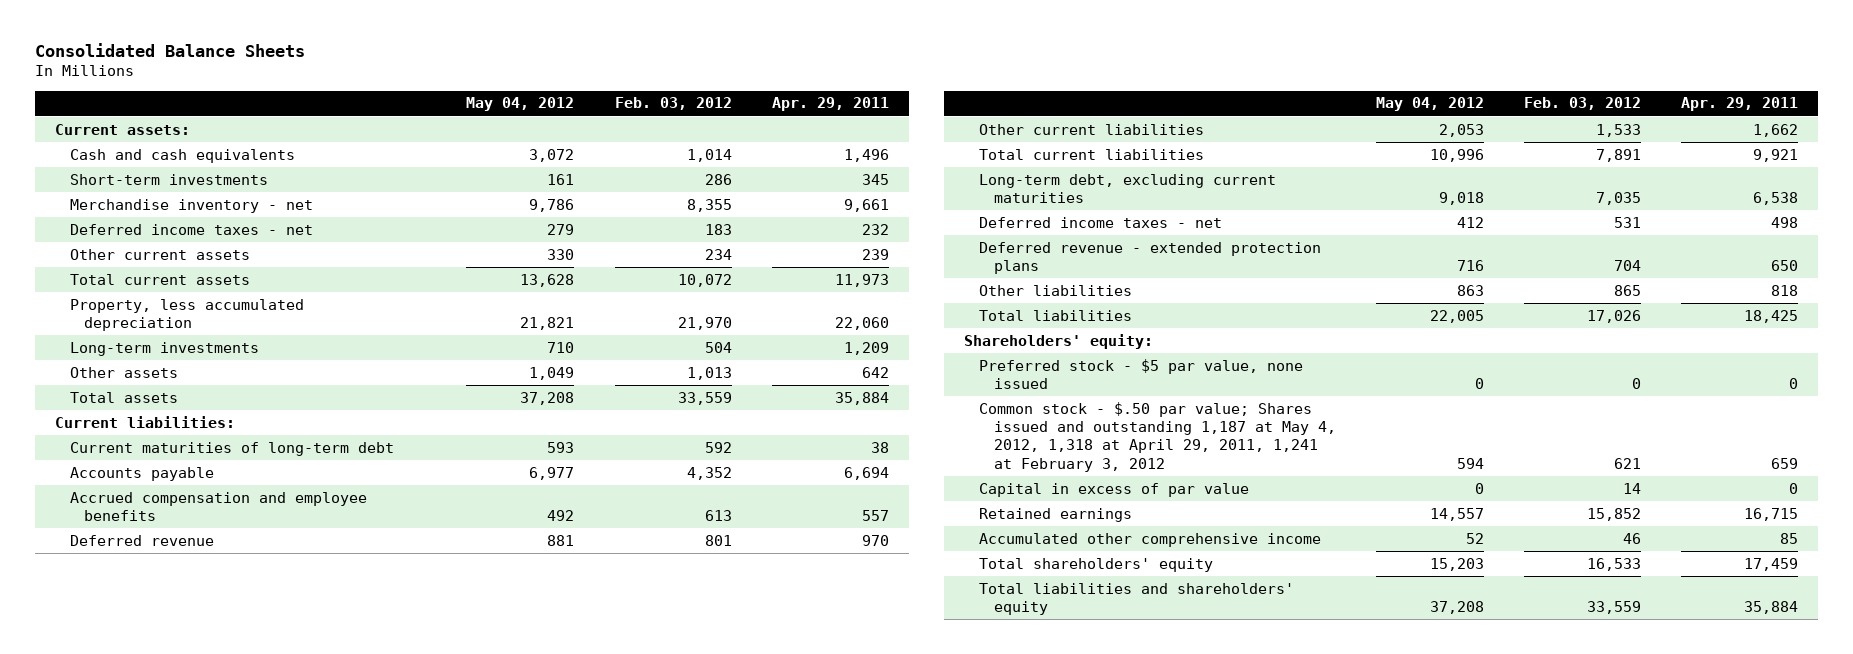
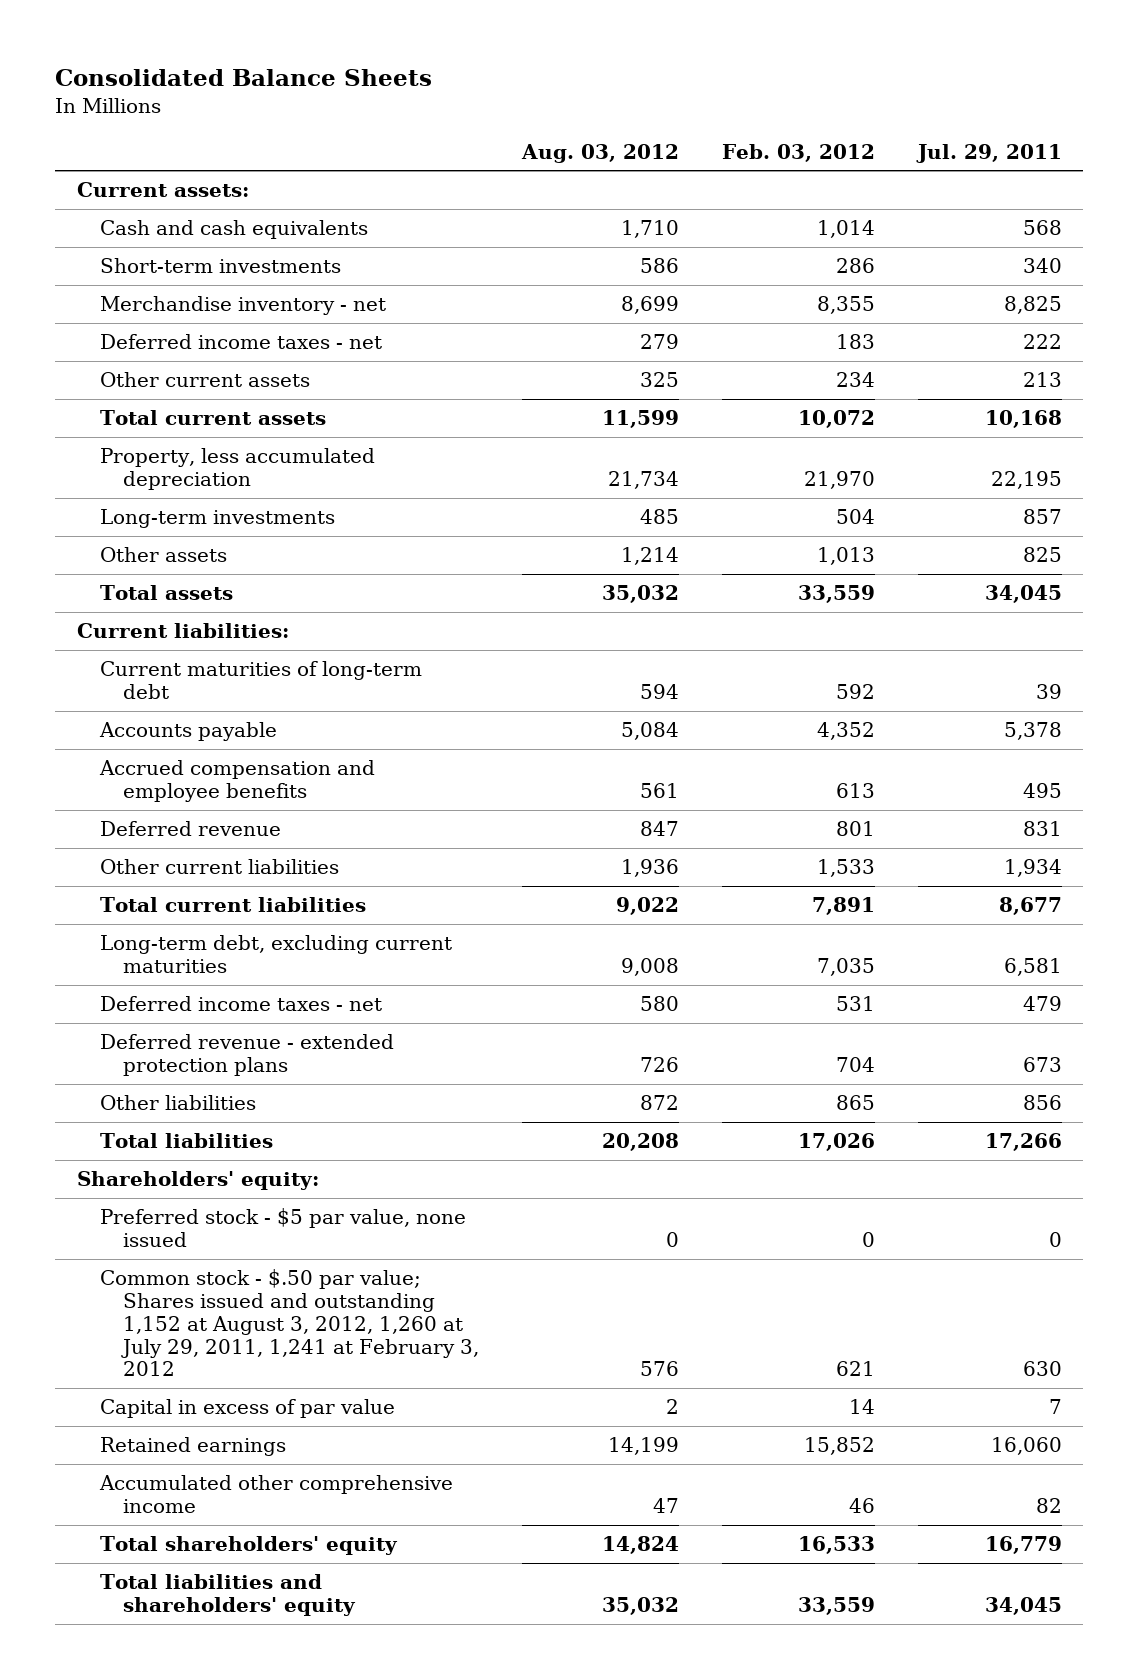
[466,97,575,112] May 04, 2012 -> none
[771,97,889,112] Apr. 29, 2011 -> none
none -> [521,143,680,163] Aug. 03, 2012
none -> [915,143,1062,163] Jul. 29, 2011
[979,401,1336,472] Common stock - $.50 par value; Shares issued and outstanding 1,187 at May 4, 2012, 1,318 at April 29, 2011, 1,241 at February 3, 2012 -> [100,1269,480,1377] Common stock - $.50 par value; Shares issued and outstanding 1,152 at August 3, 2012, 1,260 at July 29, 2011, 1,241 at February 3, 2012

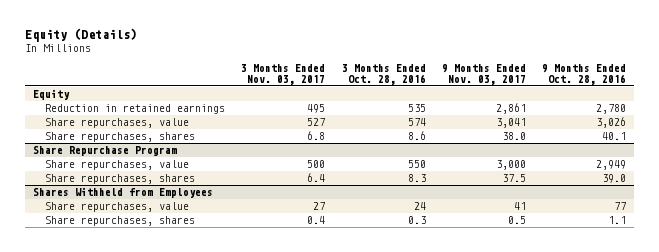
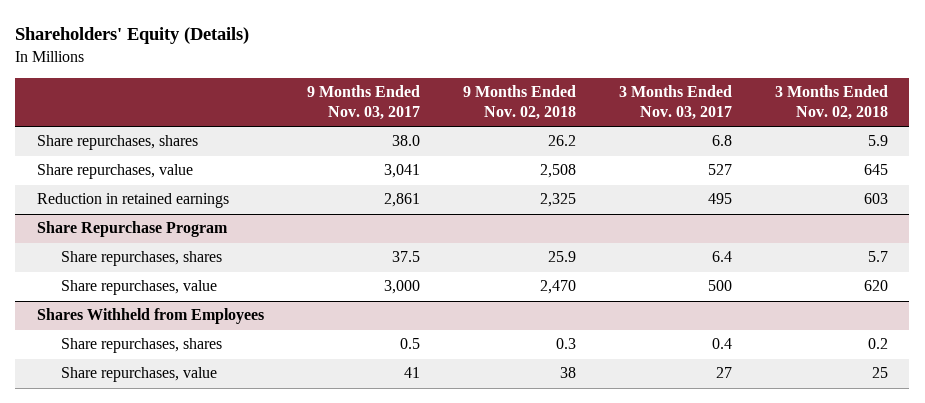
[25,28,138,43] Equity (Details) -> [15,27,250,45] Shareholders' Equity (Details)
[341,63,426,86] 3 Months Ended Oct. 28, 2016 -> none
[542,63,627,86] 9 Months Ended Oct. 28, 2016 -> none
none -> [462,85,576,121] 9 Months Ended Nov. 02, 2018
none -> [774,85,888,121] 3 Months Ended Nov. 02, 2018
[33,89,71,101] Equity -> none
[44,118,189,129] Share repurchases, value -> [36,164,193,180] Share repurchases, value
[44,104,225,115] Reduction in retained earnings -> [36,193,229,209] Reduction in retained earnings
[44,160,189,171] Share repurchases, value -> [61,280,218,296] Share repurchases, value
[44,202,189,213] Share repurchases, value -> [61,367,218,383] Share repurchases, value

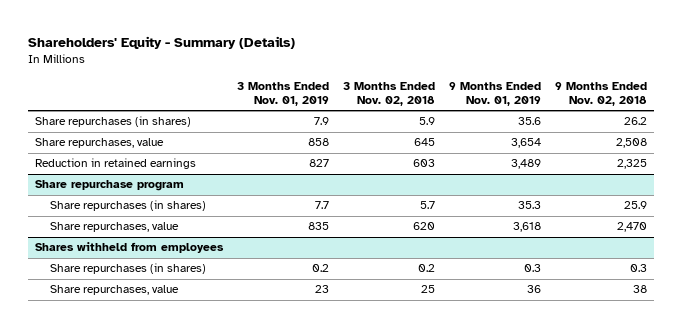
[15,27,250,45] Shareholders' Equity (Details) -> [28,35,296,49] Shareholders' Equity - Summary (Details)
[306,85,420,121] 9 Months Ended Nov. 03, 2017 -> none
[618,85,732,121] 3 Months Ended Nov. 03, 2017 -> none
none -> [237,81,330,107] 3 Months Ended Nov. 01, 2019
none -> [449,81,542,107] 9 Months Ended Nov. 01, 2019
[36,135,198,151] Share repurchases, shares -> [35,116,192,128] Share repurchases (in shares)
[36,221,228,238] Share Repurchase Program -> [35,180,185,192] Share repurchase program
[61,251,223,267] Share repurchases, shares -> [50,200,207,212] Share repurchases (in shares)
[36,308,264,325] Shares Withheld from Employees -> [35,242,225,254] Shares withheld from employees
[61,338,223,354] Share repurchases, shares -> [50,263,207,275] Share repurchases (in shares)

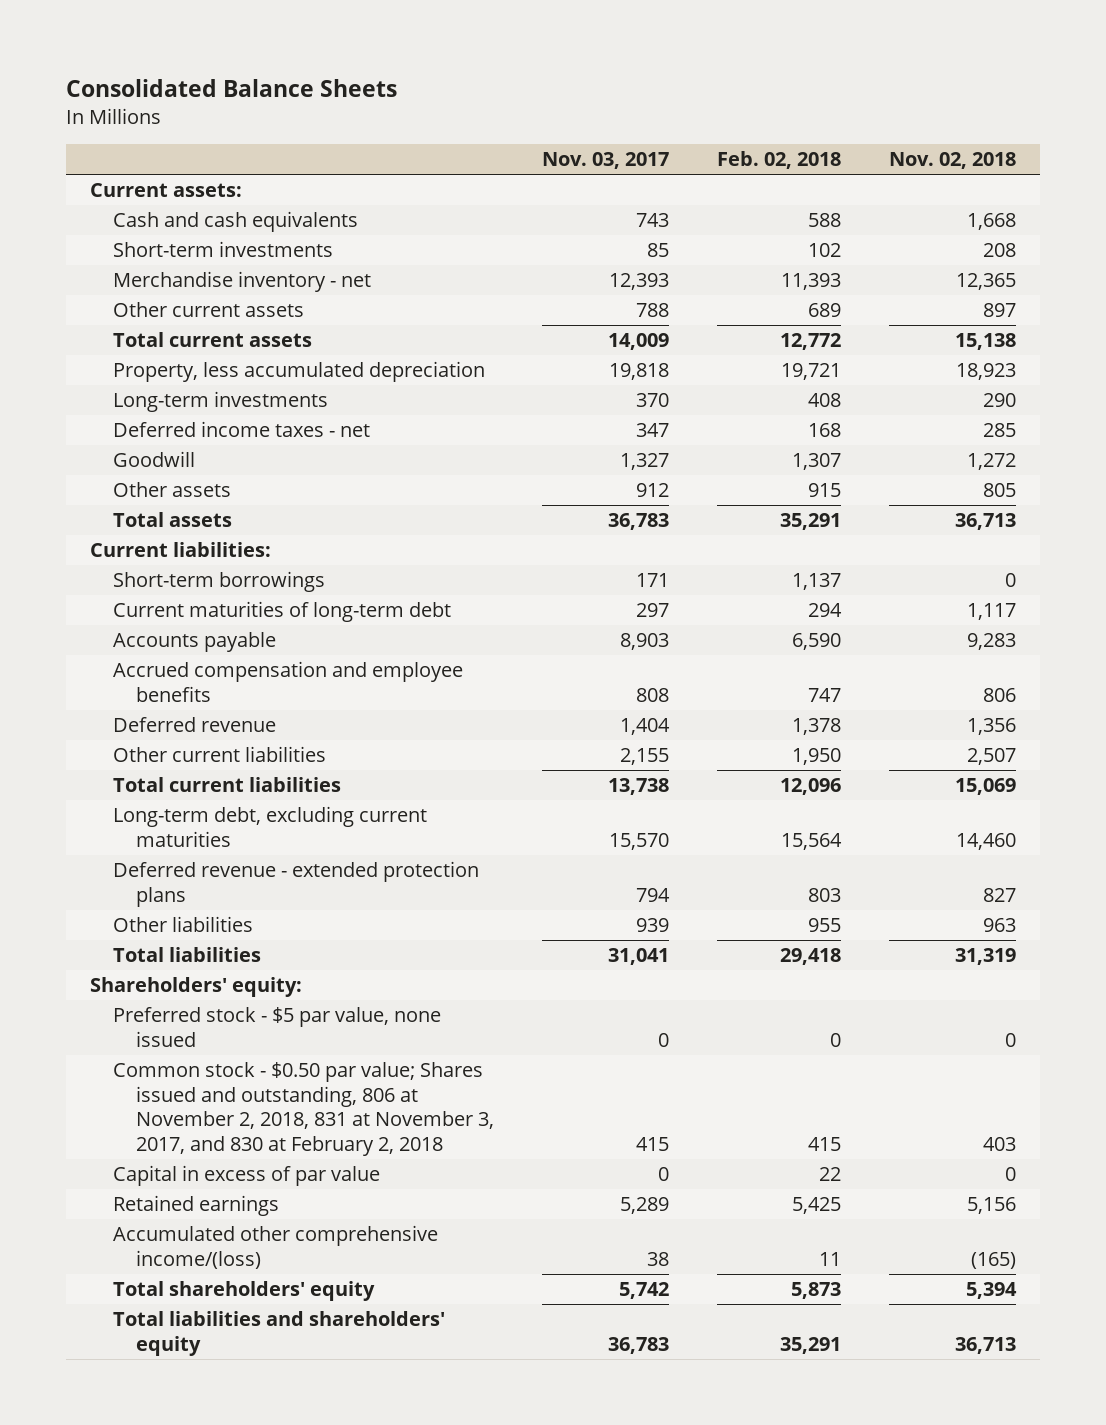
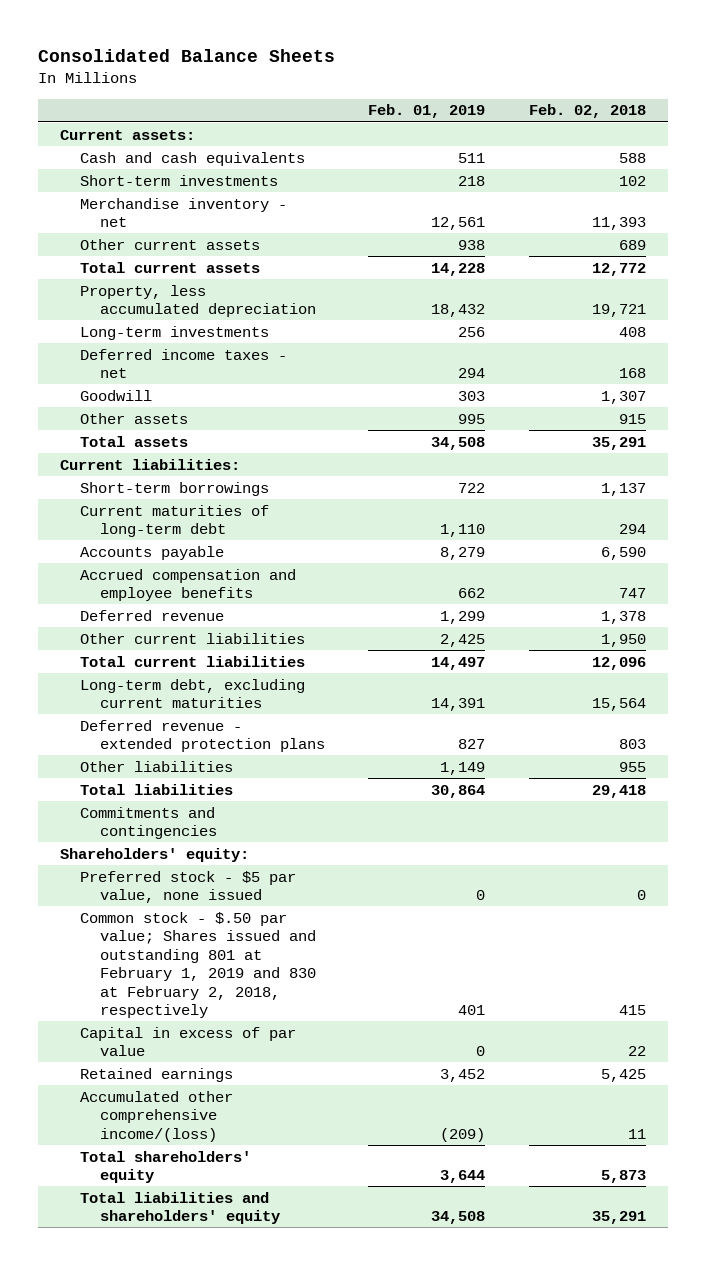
[541,152,669,170] Nov. 03, 2017 -> none
[888,152,1016,170] Nov. 02, 2018 -> none
none -> [368,104,486,119] Feb. 01, 2019
none -> [79,806,217,840] Commitments and contingencies
[113,1062,495,1157] Common stock - $0.50 par value; Shares issued and outstanding, 806 at November 2, 2018, 831 at November 3, 2017, and 830 at February 2, 2018 -> [79,911,316,1019] Common stock - $.50 par value; Shares issued and outstanding 801 at February 1, 2019 and 830 at February 2, 2018, respectively

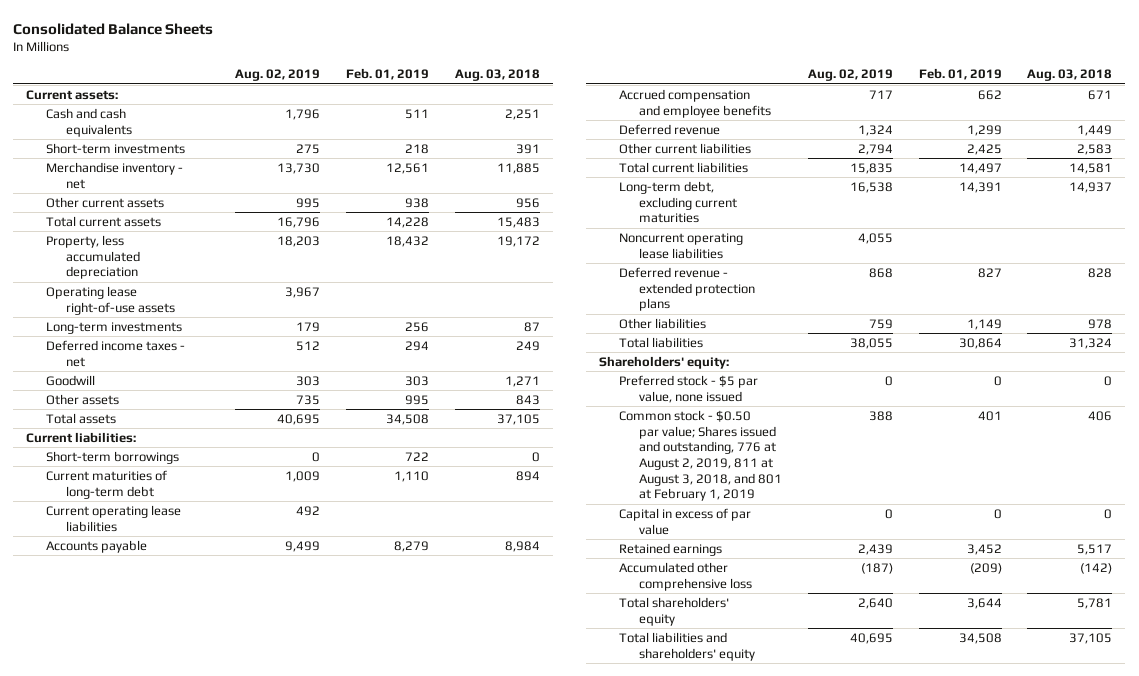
[529,104,647,119] Feb. 02, 2018 -> none
none -> [235,69,321,82] Aug. 02, 2019
none -> [455,69,541,82] Aug. 03, 2018
none -> [46,285,176,315] Operating lease right-of-use assets
none -> [46,504,182,532] Current operating lease liabilities
none -> [618,232,743,259] Noncurrent operating lease liabilities
[79,806,217,840] Commitments and contingencies -> none
[79,911,316,1019] Common stock - $.50 par value; Shares issued and outstanding 801 at February 1, 2019 and 830 at February 2, 2018, respectively -> [618,409,782,502] Common stock - $0.50 par value; Shares issued and outstanding, 776 at August 2, 2019, 811 at August 3, 2018, and 801 at February 1, 2019
[79,1090,233,1142] Accumulated other comprehensive income/(loss) -> [618,561,752,591] Accumulated other comprehensive loss

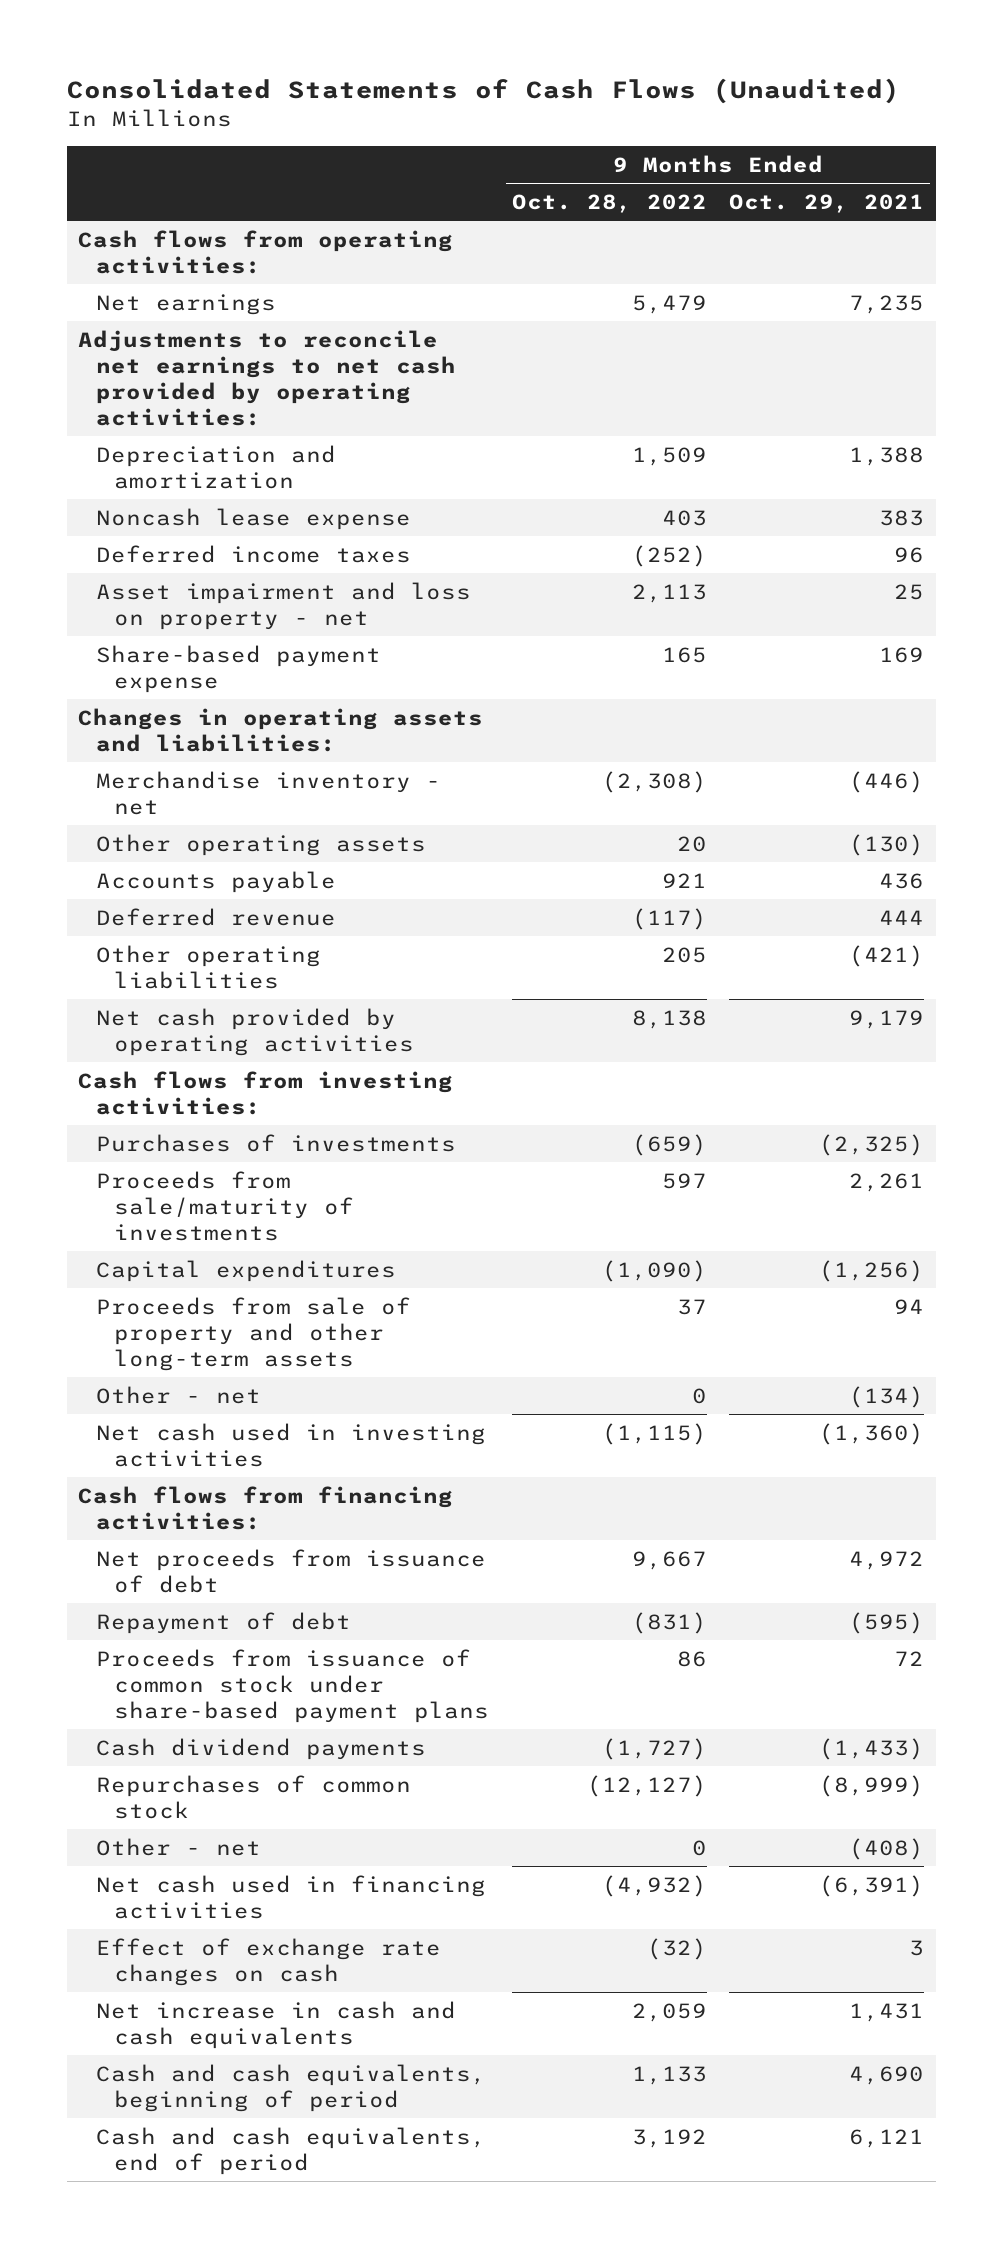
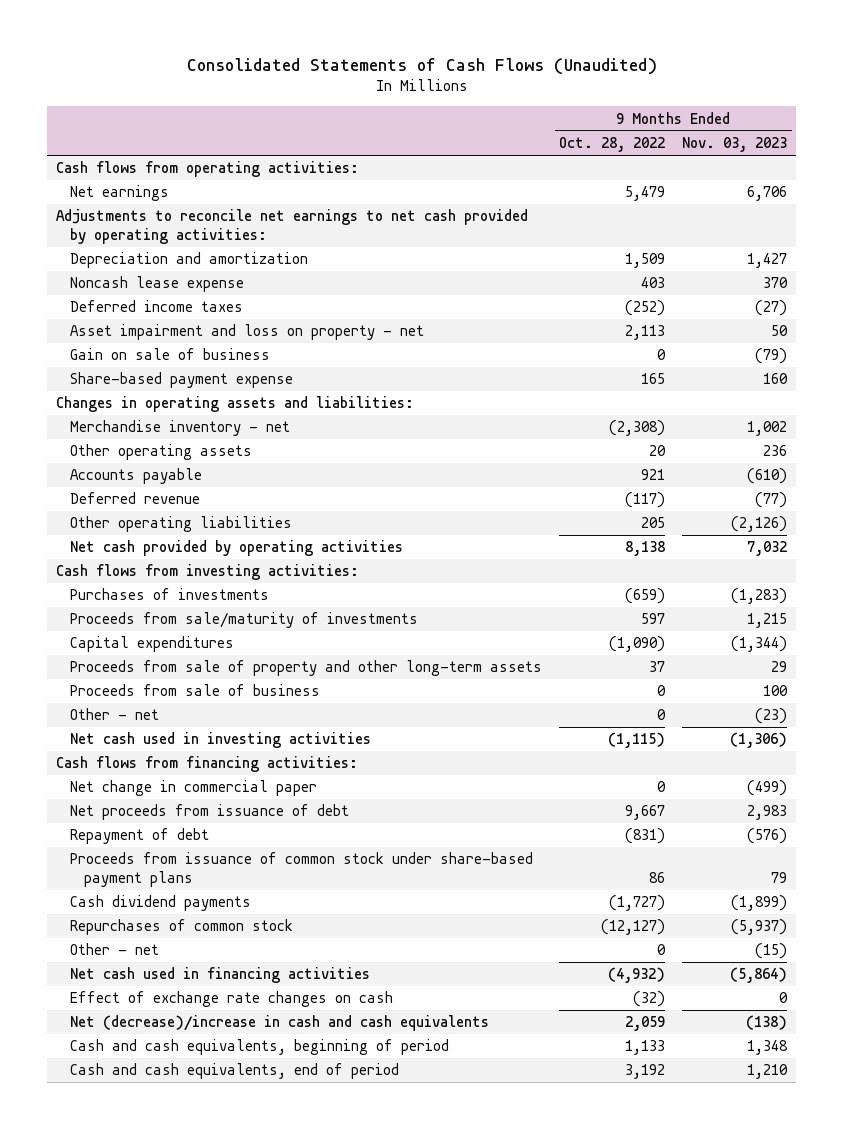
[729,193,925,213] Oct. 29, 2021 -> none
none -> [682,137,788,153] Nov. 03, 2023
none -> [70,348,271,361] Gain on sale of business
none -> [70,684,321,697] Proceeds from sale of business
none -> [70,780,318,797] Net change in commercial paper
[95,2000,456,2049] Net increase in cash and cash equivalents -> [70,1015,490,1032] Net (decrease)/increase in cash and cash equivalents

